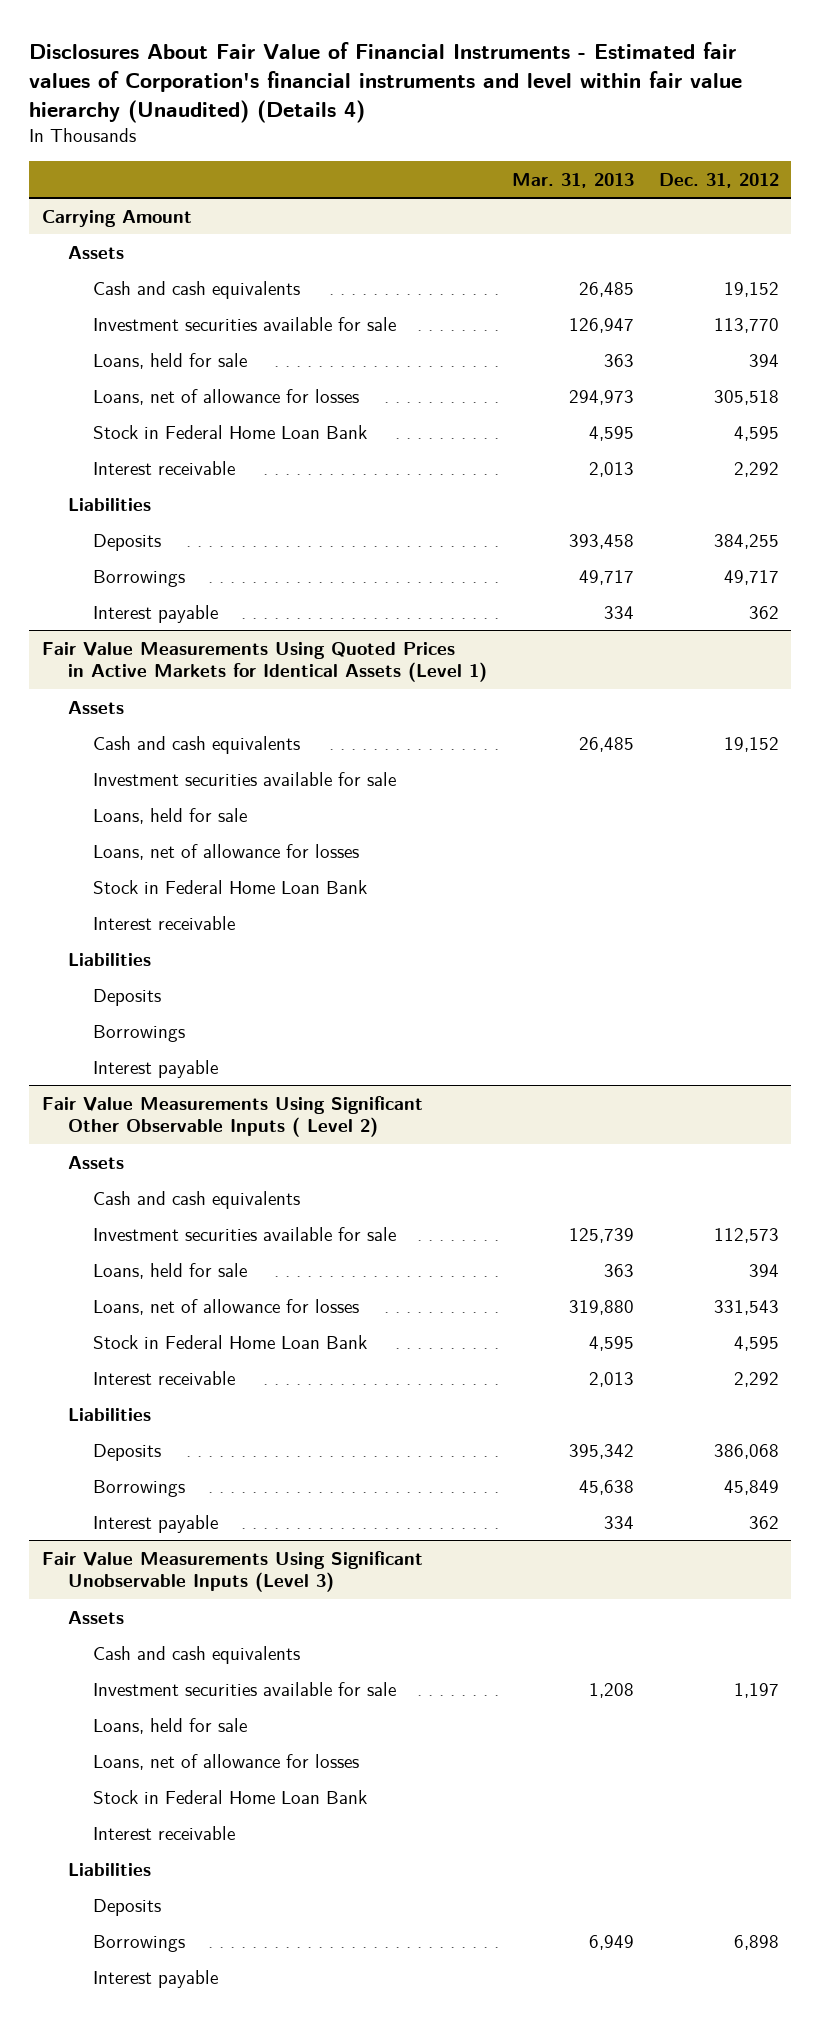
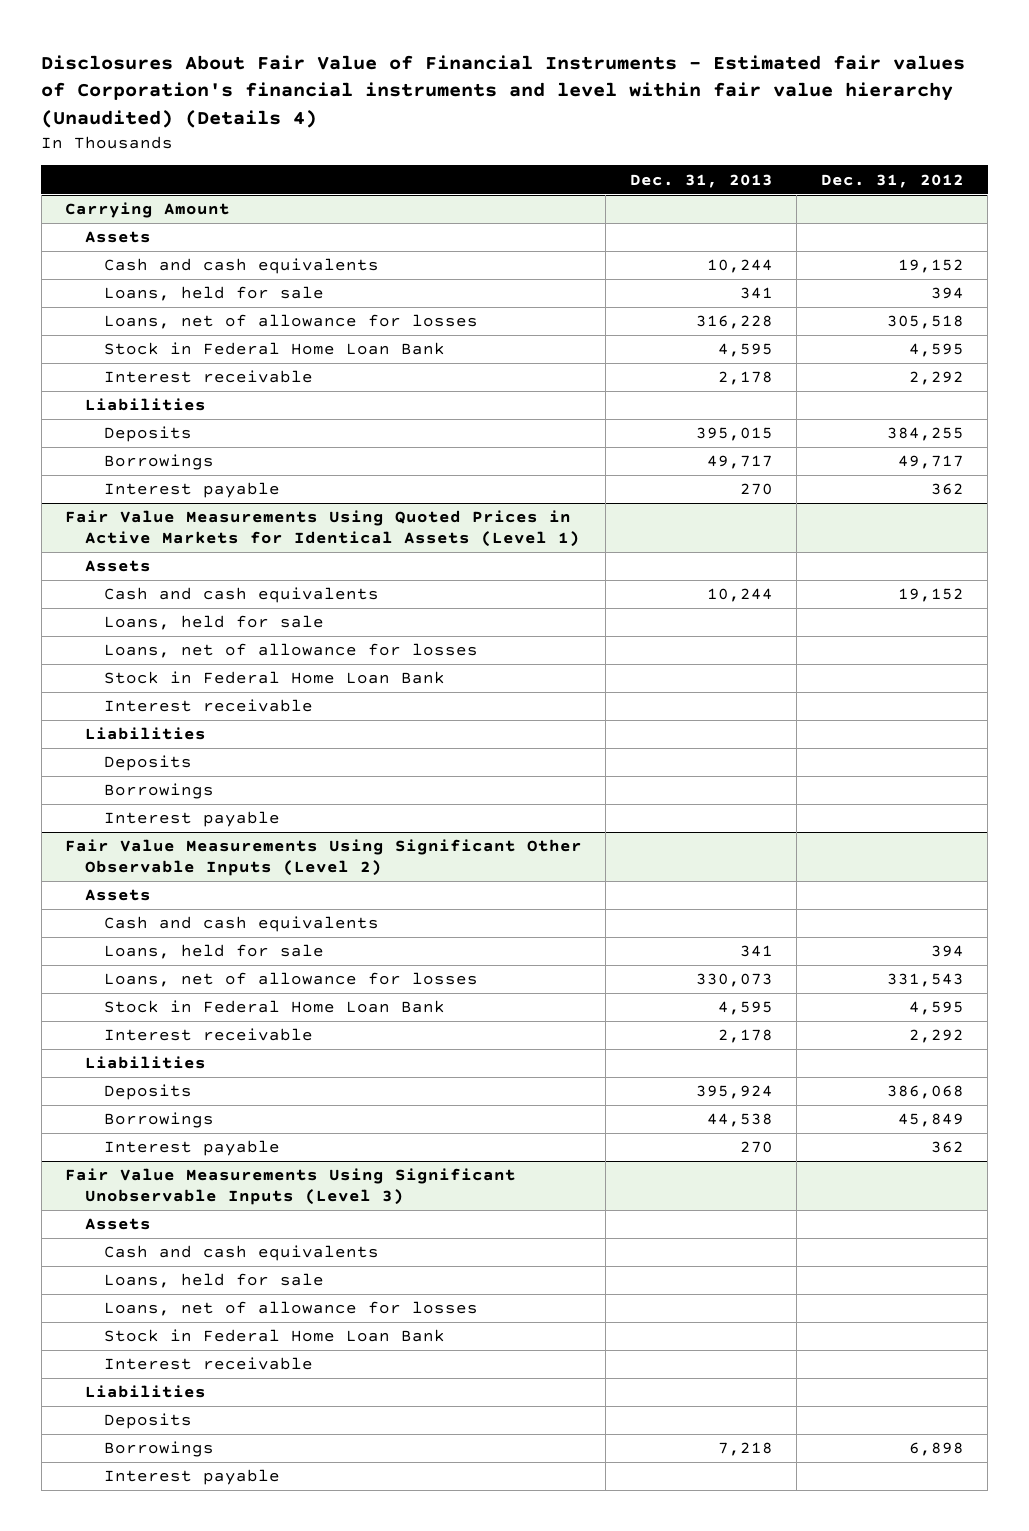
[511,172,634,188] Mar. 31, 2013 -> none
none -> [629,173,773,188] Dec. 31, 2013
[93,316,397,331] Investment securities available for sale -> none
[93,771,397,786] Investment securities available for sale -> none
[41,1095,423,1138] Fair Value Measurements Using Significant Other Observable Inputs ( Level 2) -> [64,839,582,877] Fair Value Measurements Using Significant Other Observable Inputs (Level 2)
[93,1226,397,1241] Investment securities available for sale -> none
[93,1681,397,1696] Investment securities available for sale -> none

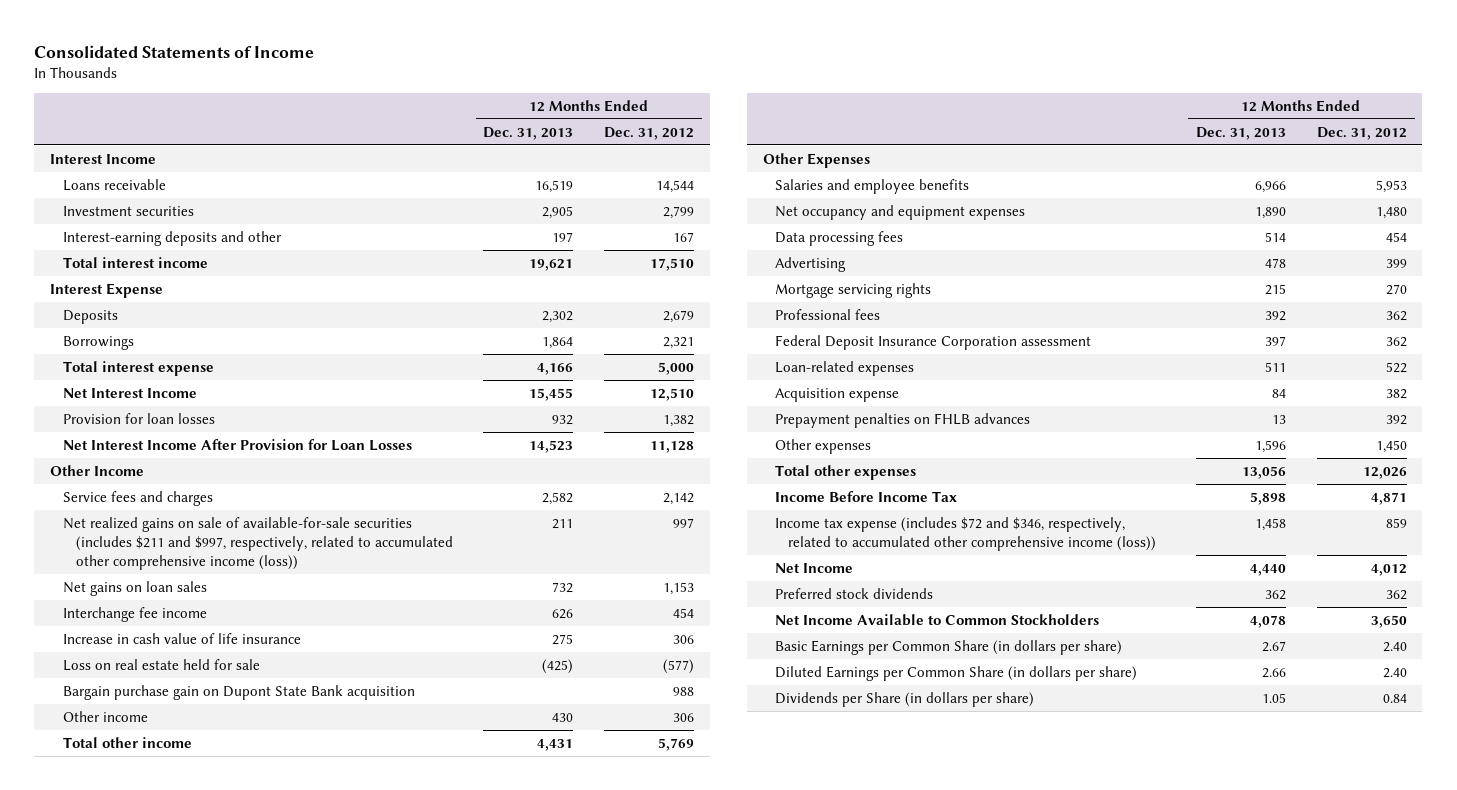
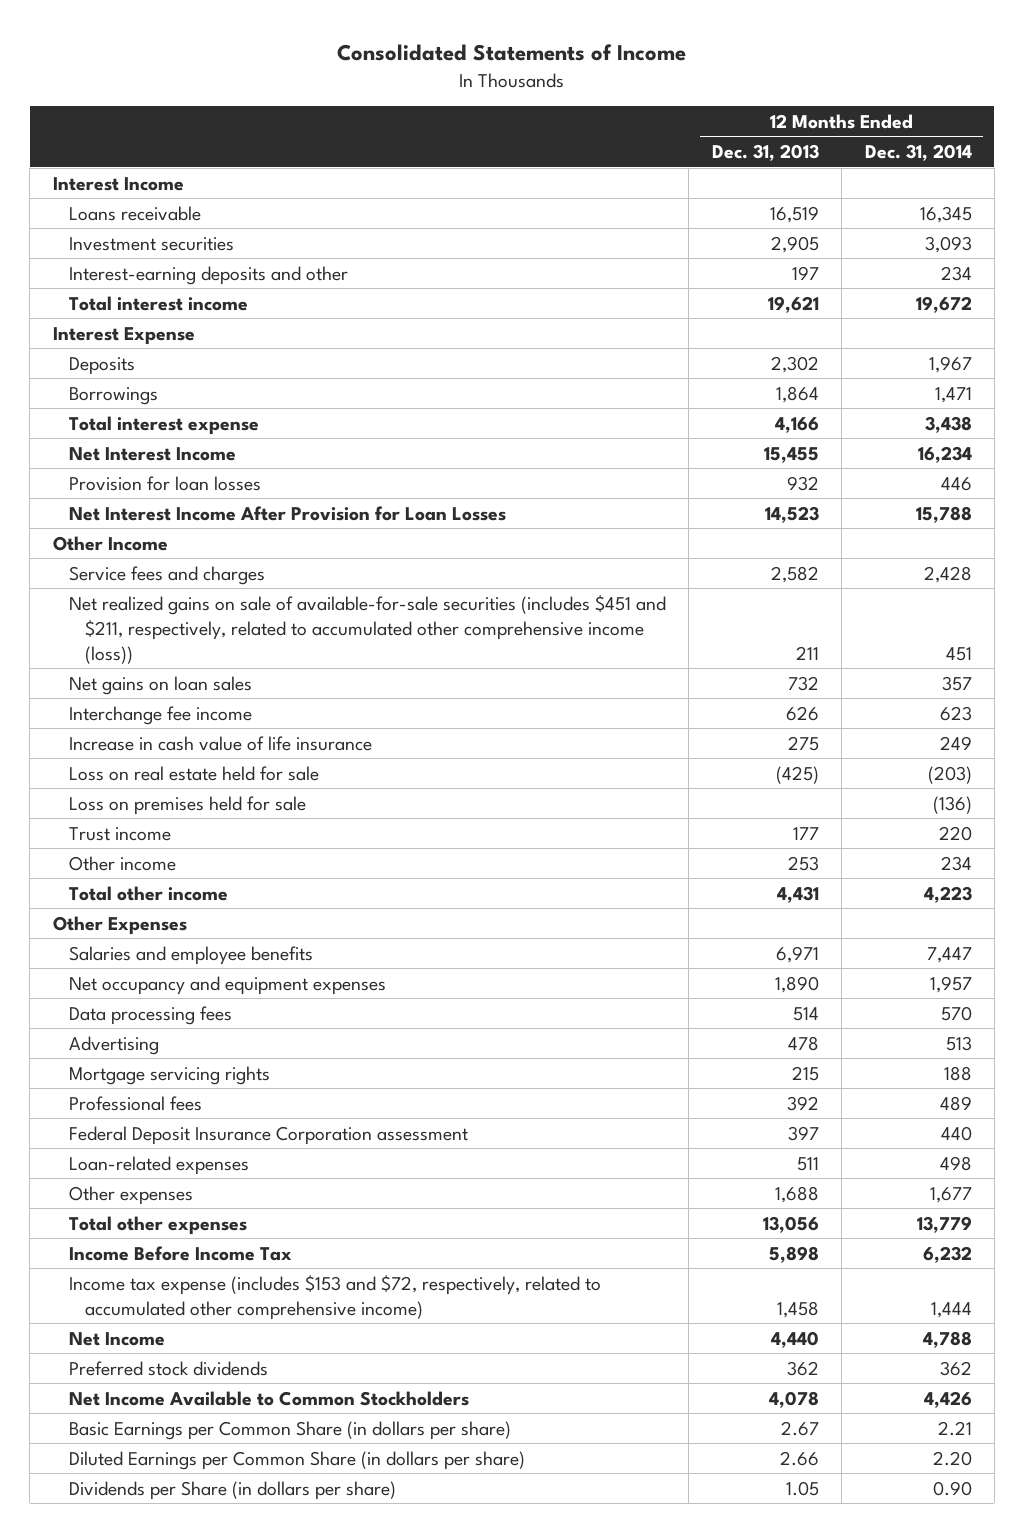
[604,126,695,140] Dec. 31, 2012 -> none
none -> [864,144,972,162] Dec. 31, 2014
[62,516,453,570] Net realized gains on sale of available-for-sale securities (includes $211 and $997, respectively, related to accumulated other comprehensive income (loss)) -> [68,594,666,664] Net realized gains on sale of available-for-sale securities (includes $451 and $211, respectively, related to accumulated other comprehensive income (loss))
[62,684,415,700] Bargain purchase gain on Dupont State Bank acquisition -> none
none -> [68,795,306,815] Loss on premises held for sale
none -> [68,826,171,841] Trust income
[552,712,574,722] 430 -> [787,855,819,871] 253
[1255,180,1287,193] 6,966 -> [775,945,819,963] 6,971
[775,387,900,402] Acquisition expense -> none
[775,412,1031,428] Prepayment penalties on FHLB advances -> none
[1255,439,1287,453] 1,596 -> [774,1185,819,1203] 1,688
[775,516,1157,551] Income tax expense (includes $72 and $346, respectively, related to accumulated other comprehensive income (loss)) -> [68,1274,601,1320] Income tax expense (includes $153 and $72, respectively, related to accumulated other comprehensive income)

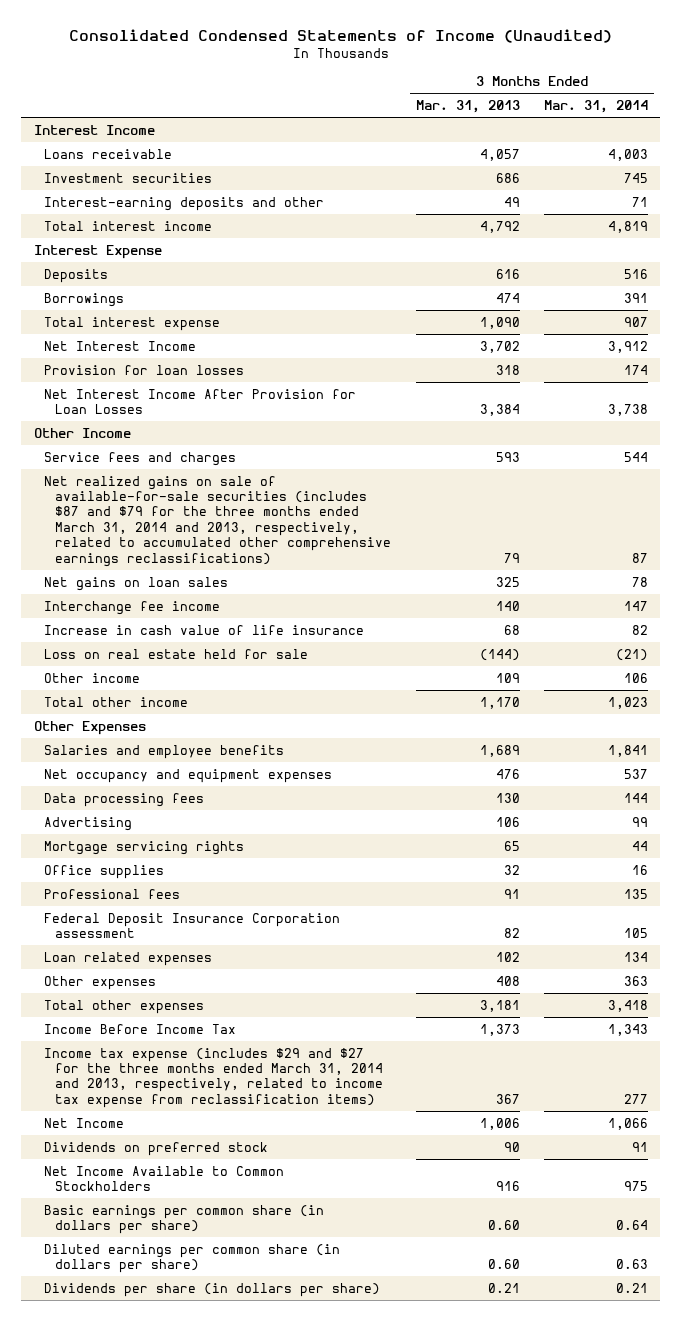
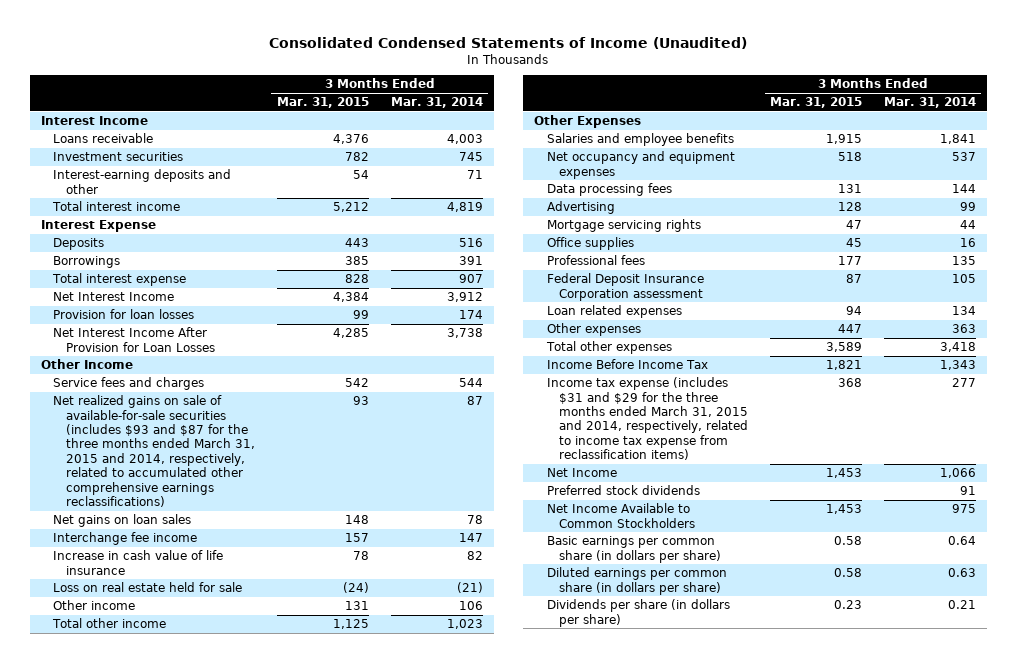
[415,100,520,114] Mar. 31, 2013 -> none
none -> [276,97,369,109] Mar. 31, 2015
[44,475,392,567] Net realized gains on sale of available-for-sale securities (includes $87 and $79 for the three months ended March 31, 2014 and 2013, respectively, related to accumulated other comprehensive earnings reclassifications) -> [53,395,256,508] Net realized gains on sale of available-for-sale securities (includes $93 and $87 for the three months ended March 31, 2015 and 2014, respectively, related to accumulated other comprehensive earnings reclassifications)
[44,1047,384,1108] Income tax expense (includes $29 and $27 for the three months ended March 31, 2014 and 2013, respectively, related to income tax expense from reclassification items) -> [546,377,749,461] Income tax expense (includes $31 and $29 for the three months ended March 31, 2015 and 2014, respectively, related to income tax expense from reclassification items)
[44,1141,269,1156] Dividends on preferred stock -> [546,485,700,496] Preferred stock dividends

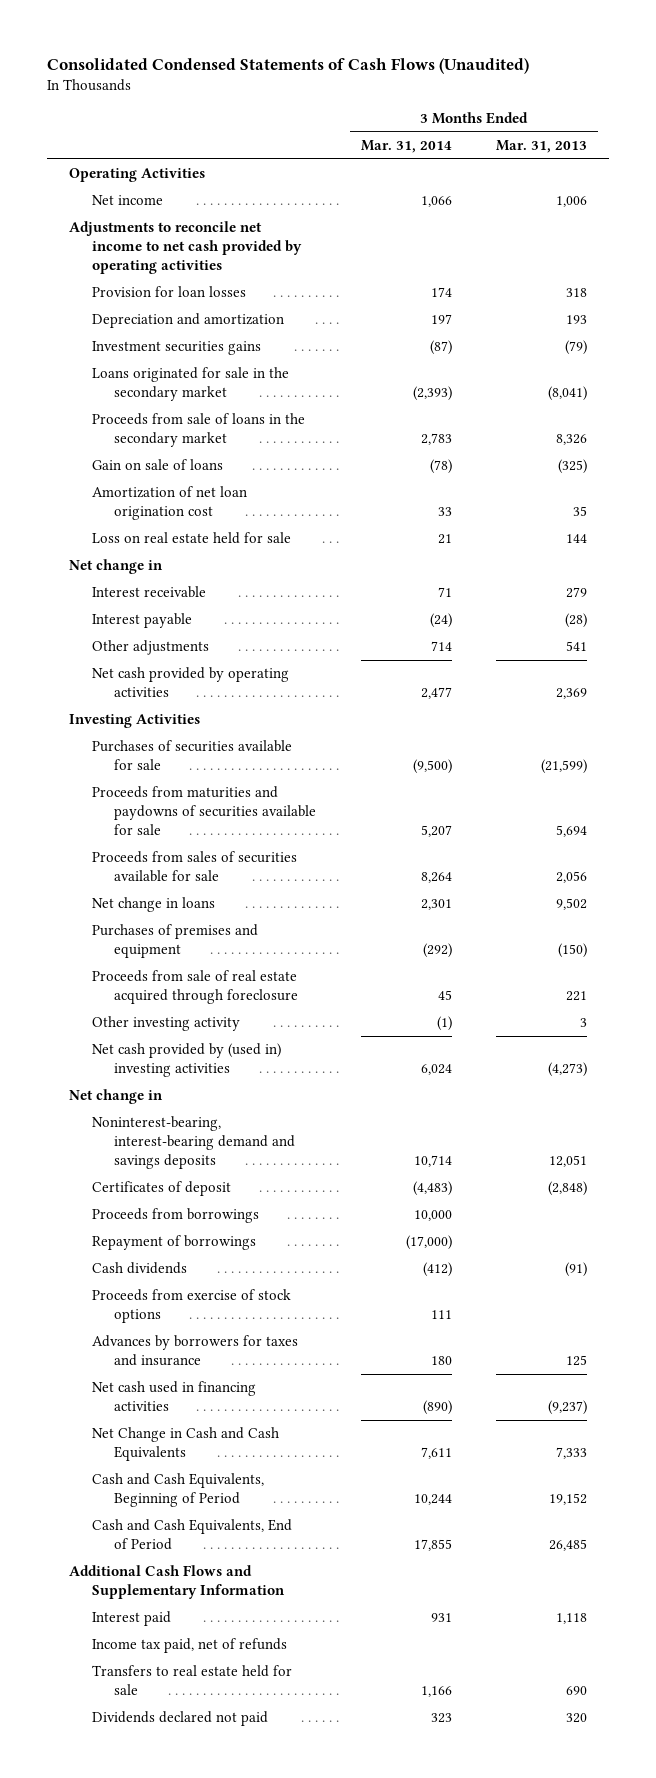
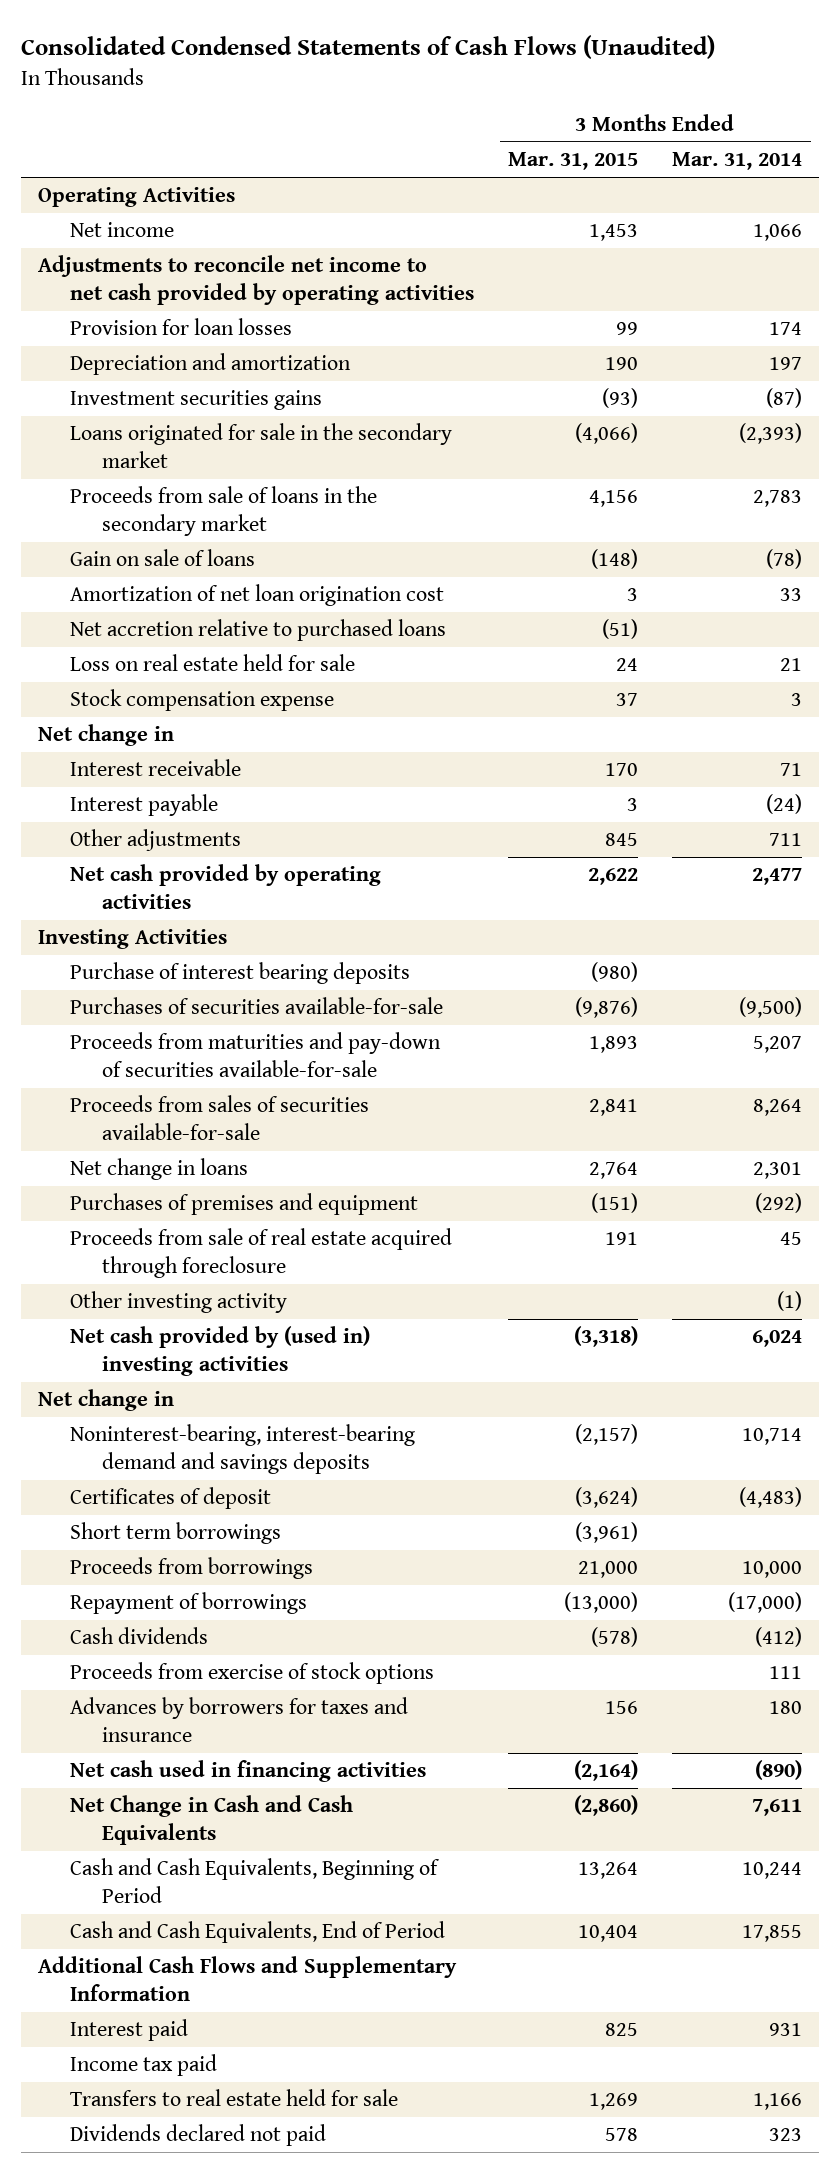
[495,140,587,154] Mar. 31, 2013 -> none
none -> [508,152,639,171] Mar. 31, 2015
none -> [70,619,447,642] Net accretion relative to purchased loans
none -> [70,689,335,712] Stock compensation expense
[430,641,452,652] 714 -> [769,833,803,847] 711
none -> [70,962,411,985] Purchase of interest bearing deposits
[91,740,292,771] Purchases of securities available for sale -> [70,997,444,1015] Purchases of securities available-for-sale
[91,786,317,836] Proceeds from maturities and paydowns of securities available for sale -> [70,1032,442,1077] Proceeds from maturities and pay-down of securities available-for-sale
[91,851,297,883] Proceeds from sales of securities available for sale -> [70,1095,370,1140] Proceeds from sales of securities available-for-sale
none -> [70,1522,282,1545] Short term borrowings
[91,1638,287,1654] Income tax paid, net of refunds -> [70,2054,218,2077] Income tax paid

